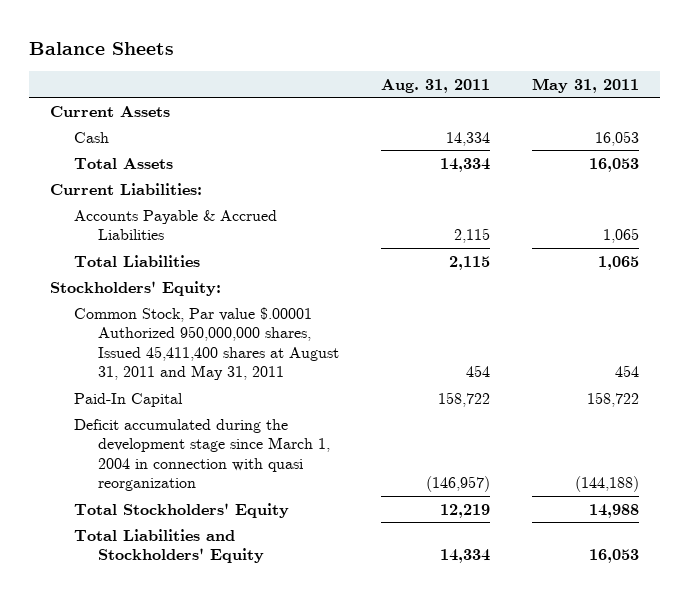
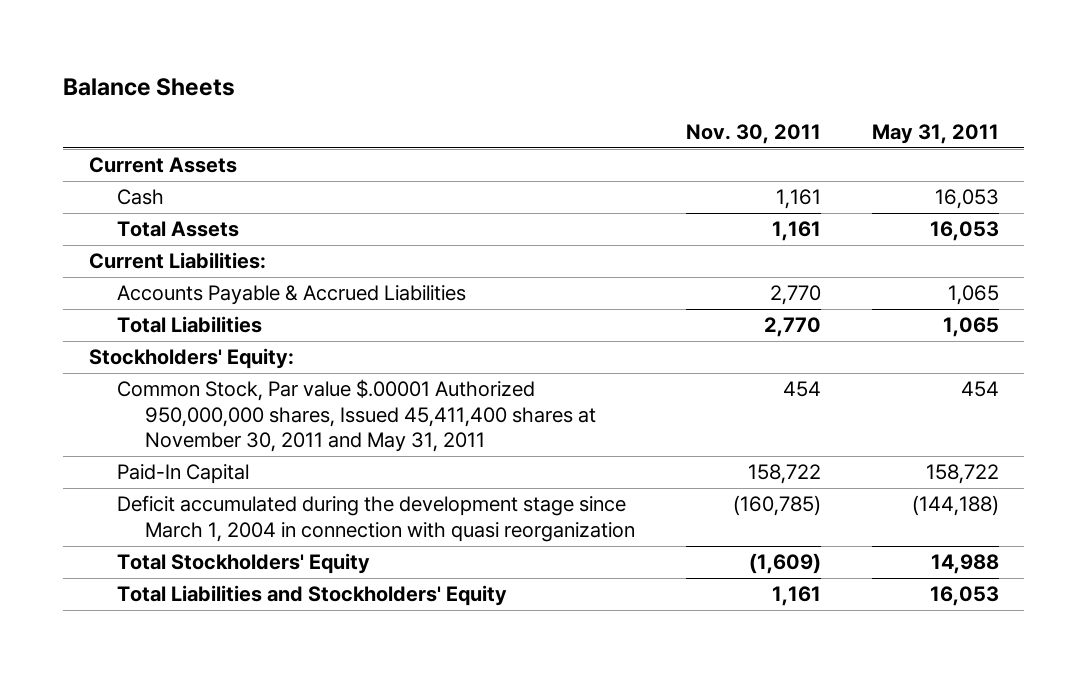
[381,78,491,93] Aug. 31, 2011 -> none
none -> [686,123,822,144] Nov. 30, 2011
[74,306,339,381] Common Stock, Par value $.00001 Authorized 950,000,000 shares, Issued 45,411,400 shares at August 31, 2011 and May 31, 2011 -> [116,379,597,452] Common Stock, Par value $.00001 Authorized 950,000,000 shares, Issued 45,411,400 shares at November 30, 2011 and May 31, 2011

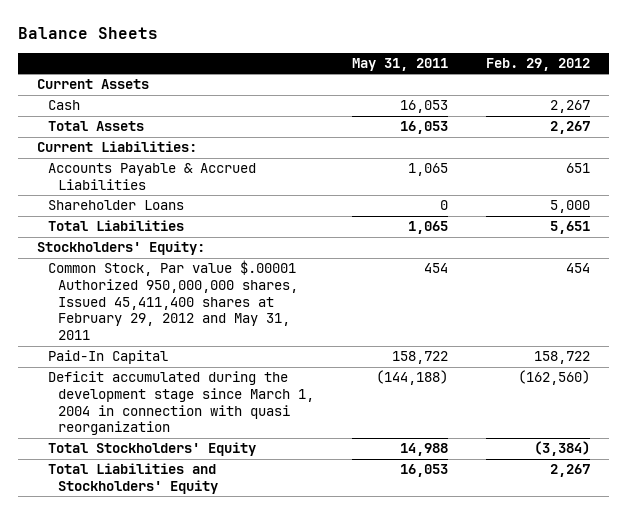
[686,123,822,144] Nov. 30, 2011 -> none
none -> [486,57,591,71] Feb. 29, 2012
none -> [47,200,184,211] Shareholder Loans
[116,379,597,452] Common Stock, Par value $.00001 Authorized 950,000,000 shares, Issued 45,411,400 shares at November 30, 2011 and May 31, 2011 -> [47,260,299,341] Common Stock, Par value $.00001 Authorized 950,000,000 shares, Issued 45,411,400 shares at February 29, 2012 and May 31, 2011

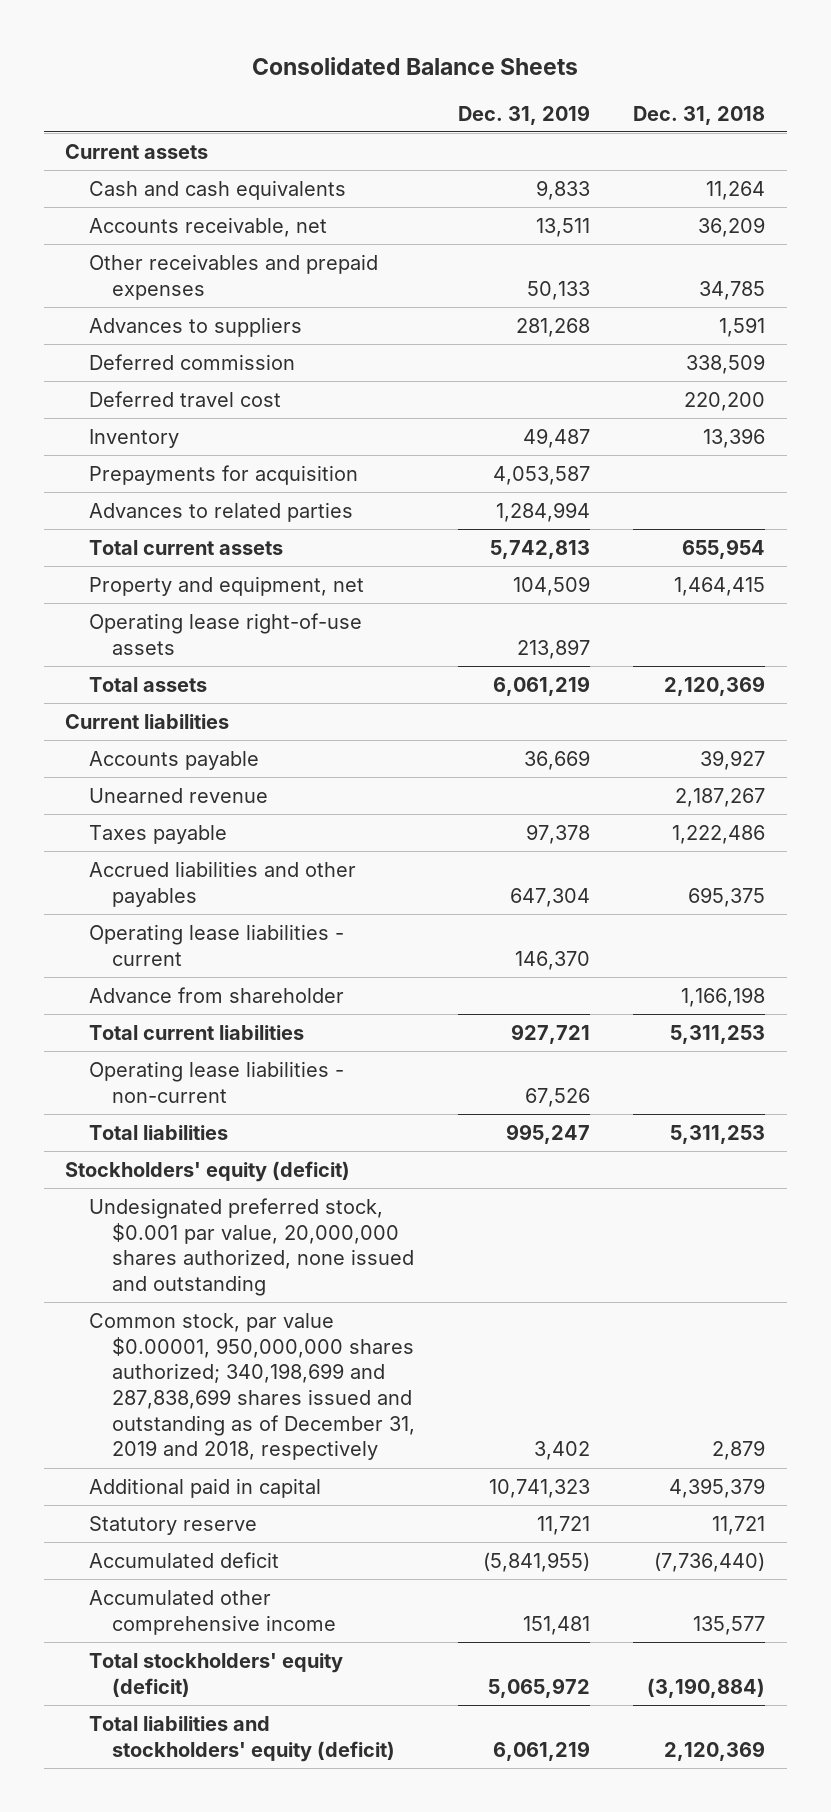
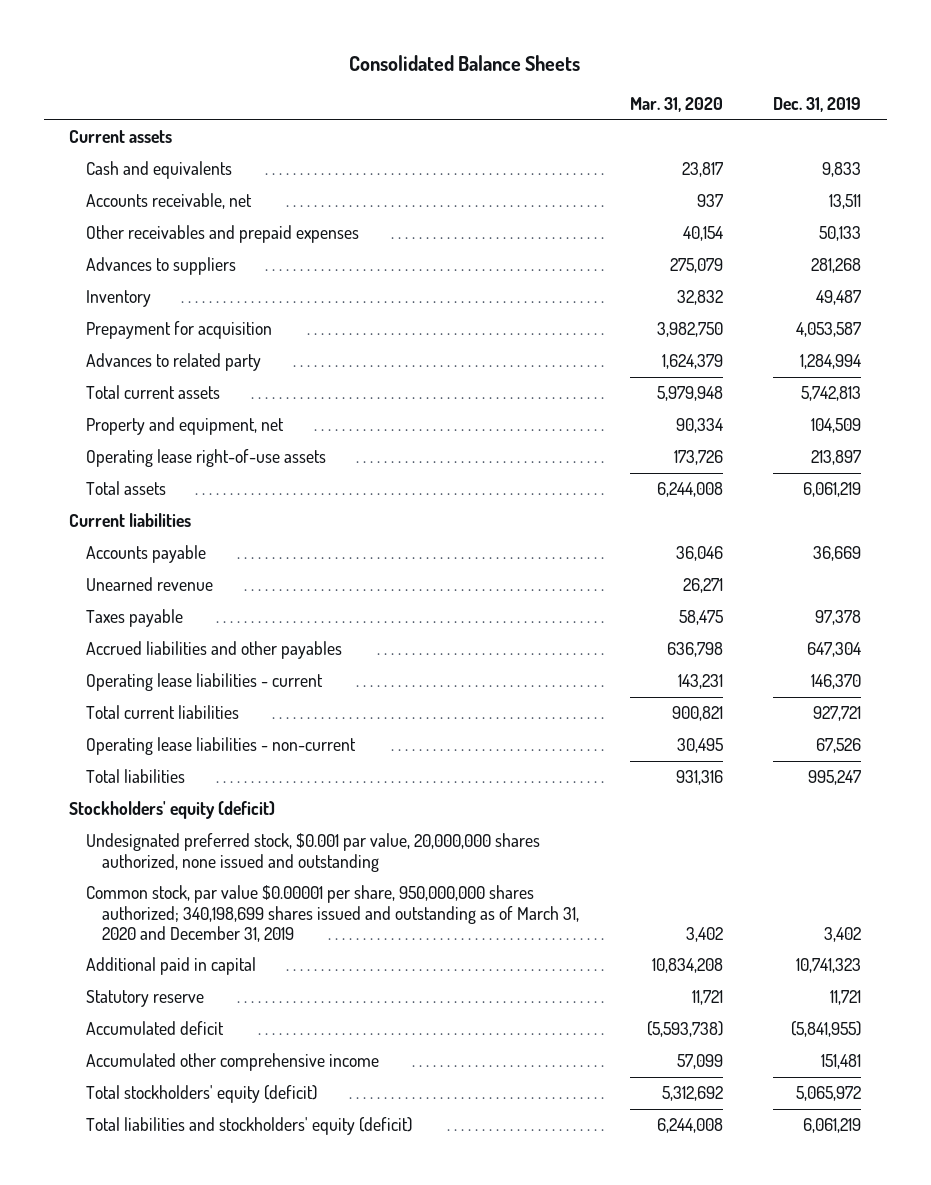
[633,105,766,125] Dec. 31, 2018 -> none
none -> [629,97,723,113] Mar. 31, 2020
[88,179,346,200] Cash and cash equivalents -> [85,161,232,180] Cash and equivalents
[88,353,295,370] Deferred commission -> none
[88,390,281,407] Deferred travel cost -> none
[88,464,358,485] Prepayments for acquisition -> [85,321,272,340] Prepayment for acquisition
[88,501,353,522] Advances to related parties -> [85,353,261,372] Advances to related party
[88,986,344,1003] Advance from shareholder -> none
[88,1312,415,1461] Common stock, par value $0.00001, 950,000,000 shares authorized; 340,198,699 and 287,838,699 shares issued and outstanding as of December 31, 2019 and 2018, respectively -> [85,885,580,942] Common stock, par value $0.00001 per share, 950,000,000 shares authorized; 340,198,699 shares issued and outstanding as of March 31, 2020 and December 31, 2019

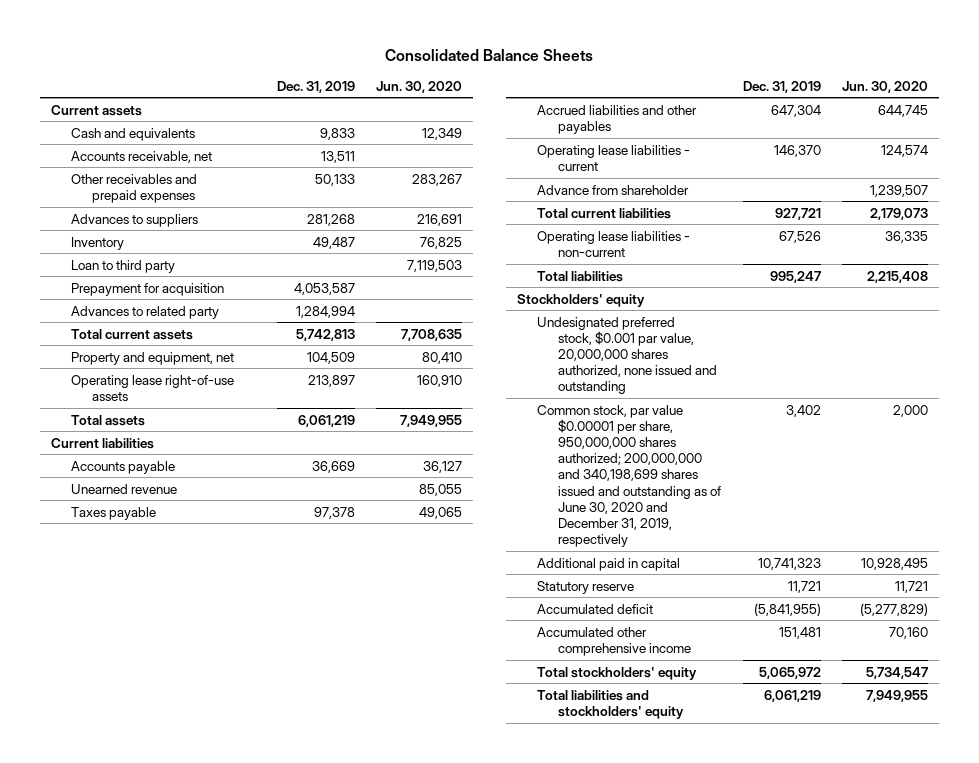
[629,97,723,113] Mar. 31, 2020 -> none
none -> [375,80,462,93] Jun. 30, 2020
none -> [71,259,176,273] Loan to third party
none -> [537,184,690,195] Advance from shareholder
[69,801,276,820] Stockholders' equity (deficit) -> [516,293,645,307] Stockholders' equity
[85,885,580,942] Common stock, par value $0.00001 per share, 950,000,000 shares authorized; 340,198,699 shares issued and outstanding as of March 31, 2020 and December 31, 2019 -> [537,404,722,548] Common stock, par value $0.00001 per share, 950,000,000 shares authorized; 200,000,000 and 340,198,699 shares issued and outstanding as of June 30, 2020 and December 31, 2019, respectively
[85,1085,317,1104] Total stockholders' equity (deficit) -> [537,666,698,680] Total stockholders' equity
[85,1117,412,1136] Total liabilities and stockholders' equity (deficit) -> [537,689,685,719] Total liabilities and stockholders' equity

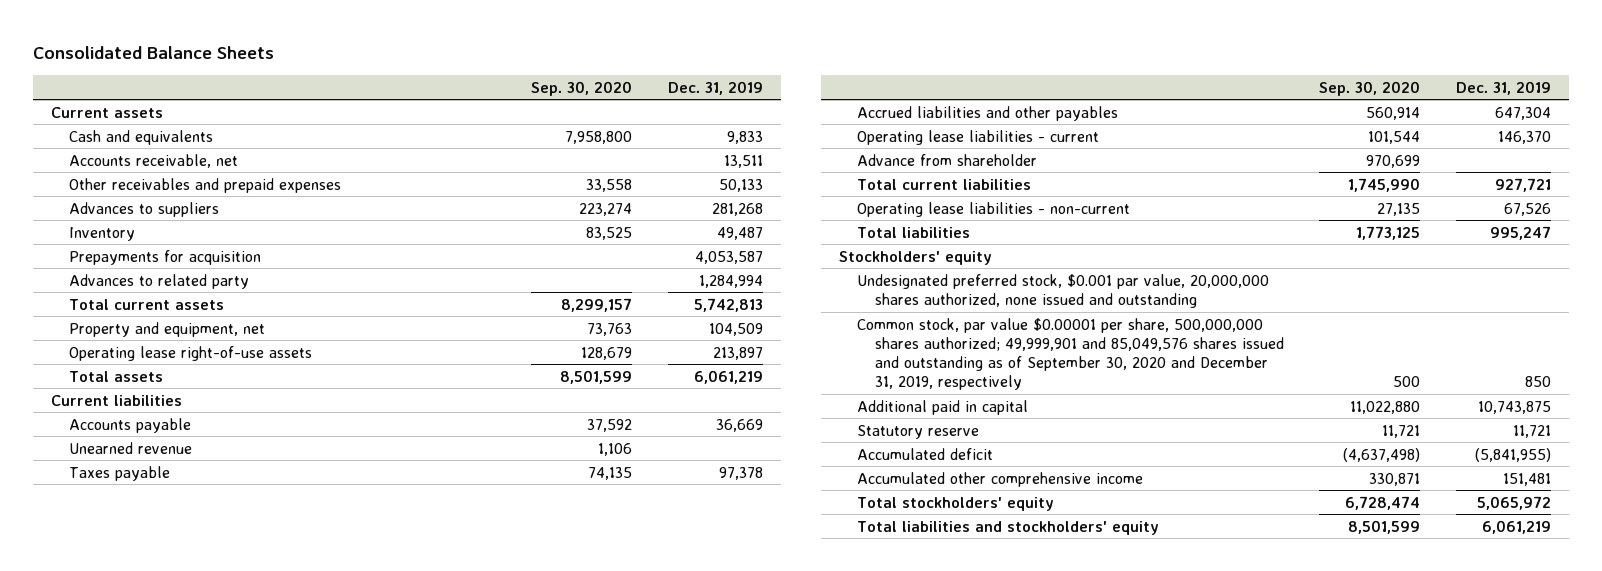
[375,80,462,93] Jun. 30, 2020 -> none
none -> [531,80,633,96] Sep. 30, 2020
[71,259,176,273] Loan to third party -> none
[71,282,225,296] Prepayment for acquisition -> [68,249,261,265] Prepayments for acquisition
[537,404,722,548] Common stock, par value $0.00001 per share, 950,000,000 shares authorized; 200,000,000 and 340,198,699 shares issued and outstanding as of June 30, 2020 and December 31, 2019, respectively -> [857,317,1284,391] Common stock, par value $0.00001 per share, 500,000,000 shares authorized; 49,999,901 and 85,049,576 shares issued and outstanding as of September 30, 2020 and December 31, 2019, respectively
[785,404,821,417] 3,402 -> [1525,376,1552,388] 850
[757,557,821,570] 10,741,323 -> [1478,400,1552,414] 10,743,875

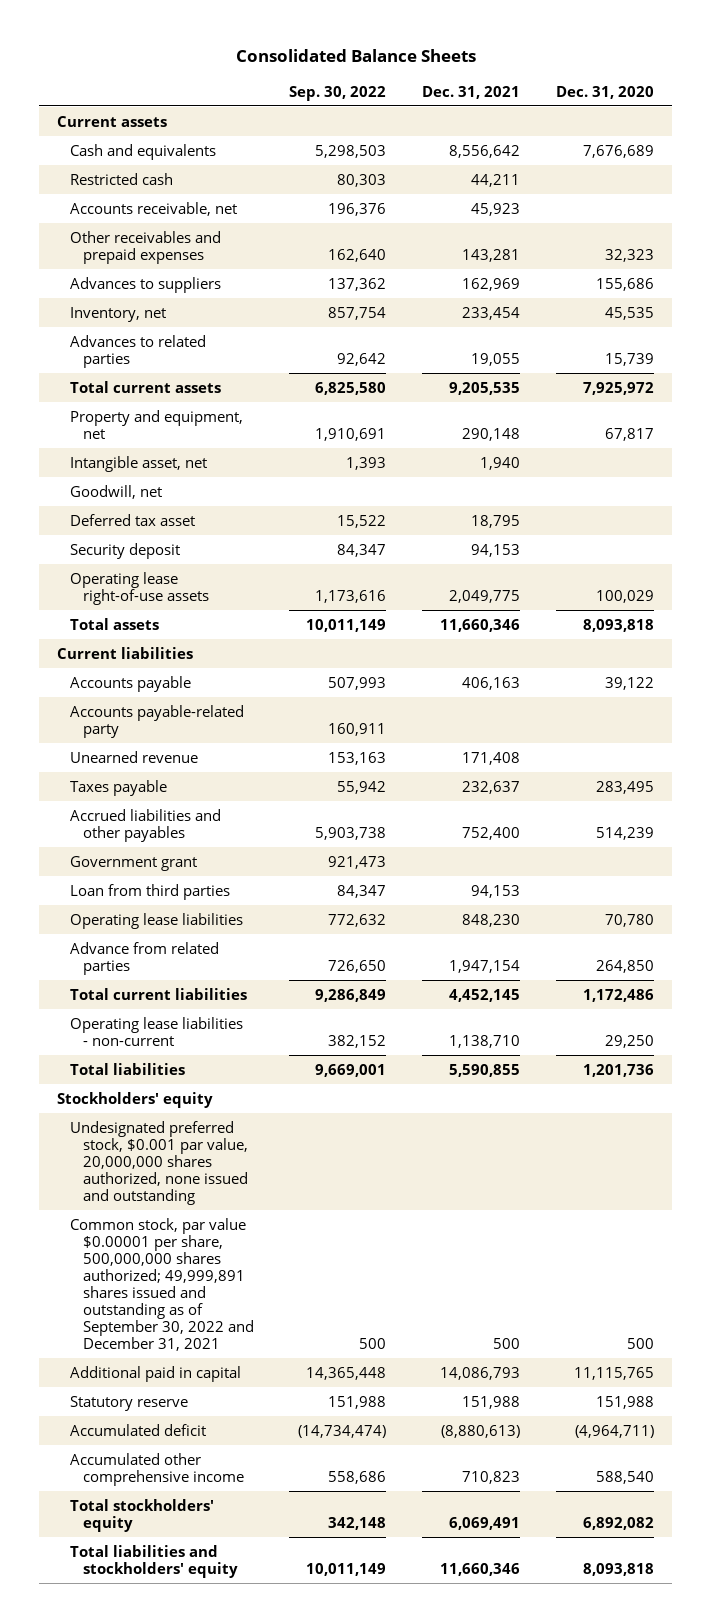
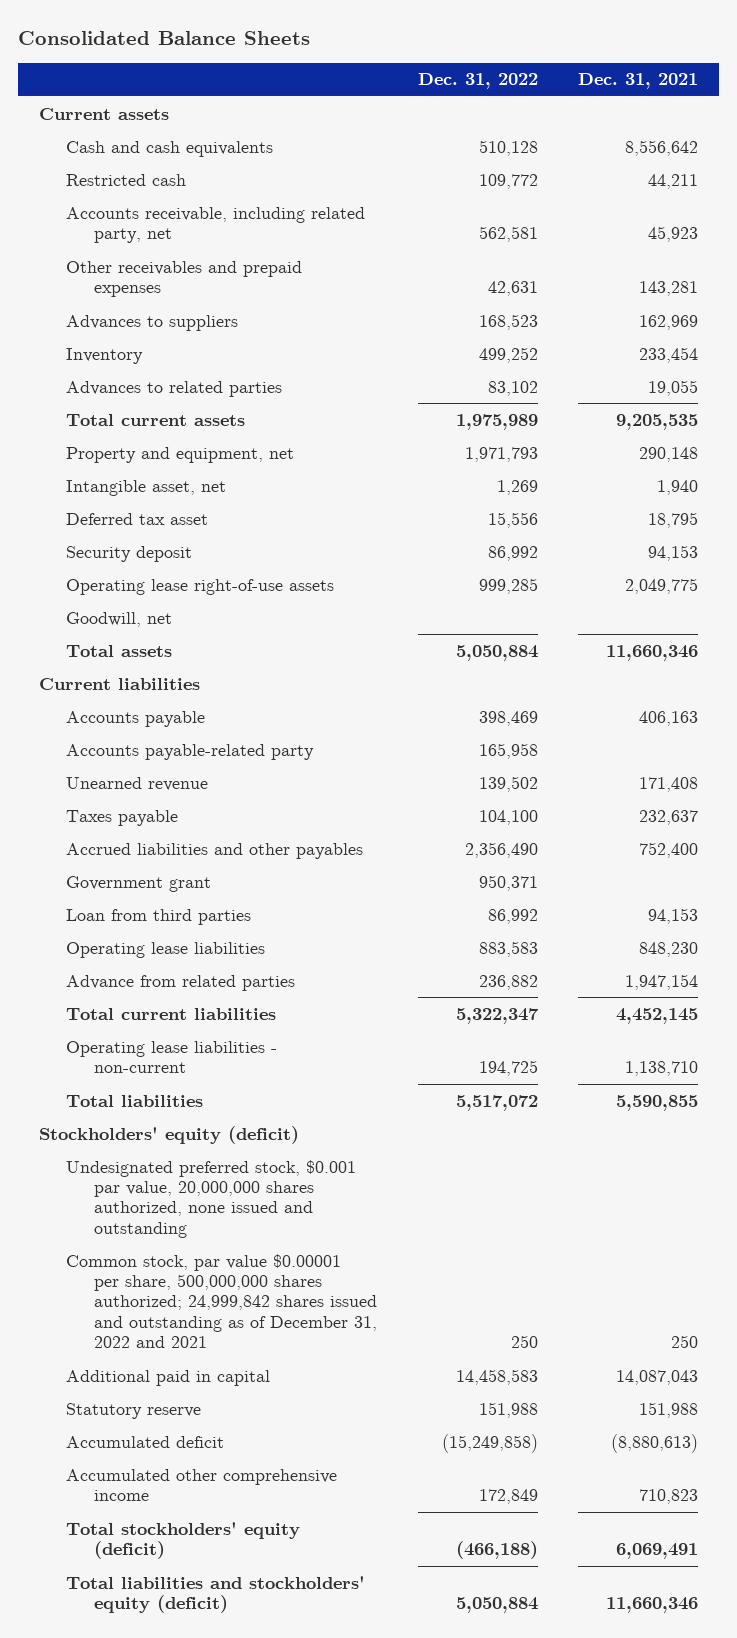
[289,85,387,101] Sep. 30, 2022 -> none
[556,85,655,99] Dec. 31, 2020 -> none
none -> [417,73,538,90] Dec. 31, 2022
[69,143,216,160] Cash and equivalents -> [66,140,274,157] Cash and cash equivalents
[69,201,237,216] Accounts receivable, net -> [66,206,366,243] Accounts receivable, including related party, net
[69,306,166,322] Inventory, net -> [66,347,144,364] Inventory
[69,484,162,499] Goodwill, net -> [66,611,173,627] Goodwill, net
[57,1091,214,1108] Stockholders' equity -> [38,1125,299,1144] Stockholders' equity (deficit)
[69,1217,254,1352] Common stock, par value $0.00001 per share, 500,000,000 shares authorized; 49,999,891 shares issued and outstanding as of September 30, 2022 and December 31, 2021 -> [66,1253,377,1349] Common stock, par value $0.00001 per share, 500,000,000 shares authorized; 24,999,842 shares issued and outstanding as of December 31, 2022 and 2021
[493,1338,521,1350] 500 -> [671,1335,699,1349] 250
[440,1366,521,1380] 14,086,793 -> [616,1369,699,1385] 14,087,043
[69,1498,214,1532] Total stockholders' equity -> [66,1521,301,1559] Total stockholders' equity (deficit)
[69,1544,238,1578] Total liabilities and stockholders' equity -> [66,1575,366,1613] Total liabilities and stockholders' equity (deficit)

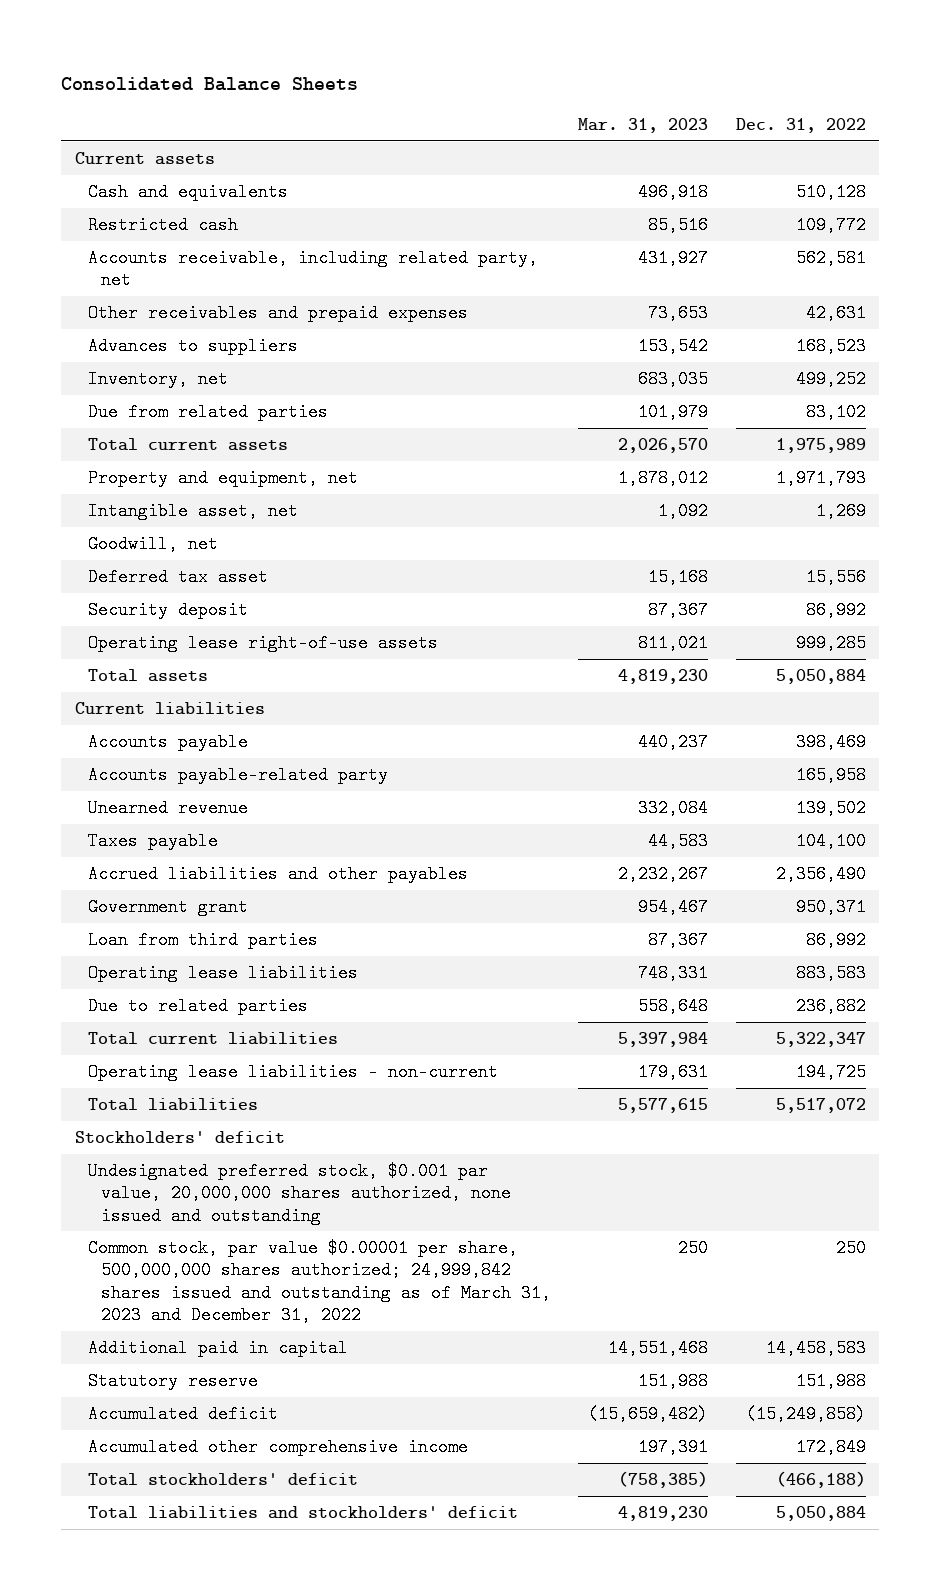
[578,73,699,90] Dec. 31, 2021 -> none
none -> [578,117,709,133] Mar. 31, 2023
[66,140,274,157] Cash and cash equivalents -> [88,182,289,201] Cash and equivalents
[66,347,144,364] Inventory -> [88,369,229,388] Inventory, net
[66,380,283,397] Advances to related parties -> [88,402,329,421] Due from related parties
[66,611,173,627] Goodwill, net -> [88,534,219,553] Goodwill, net
[66,974,296,991] Advance from related parties -> [88,996,309,1015] Due to related parties
[38,1125,299,1144] Stockholders' equity (deficit) -> [74,1130,285,1143] Stockholders' deficit
[66,1253,377,1349] Common stock, par value $0.00001 per share, 500,000,000 shares authorized; 24,999,842 shares issued and outstanding as of December 31, 2022 and 2021 -> [88,1238,552,1325] Common stock, par value $0.00001 per share, 500,000,000 shares authorized; 24,999,842 shares issued and outstanding as of March 31, 2023 and December 31, 2022
[66,1521,301,1559] Total stockholders' equity (deficit) -> [88,1472,359,1486] Total stockholders' deficit
[66,1575,366,1613] Total liabilities and stockholders' equity (deficit) -> [88,1505,519,1519] Total liabilities and stockholders' deficit

